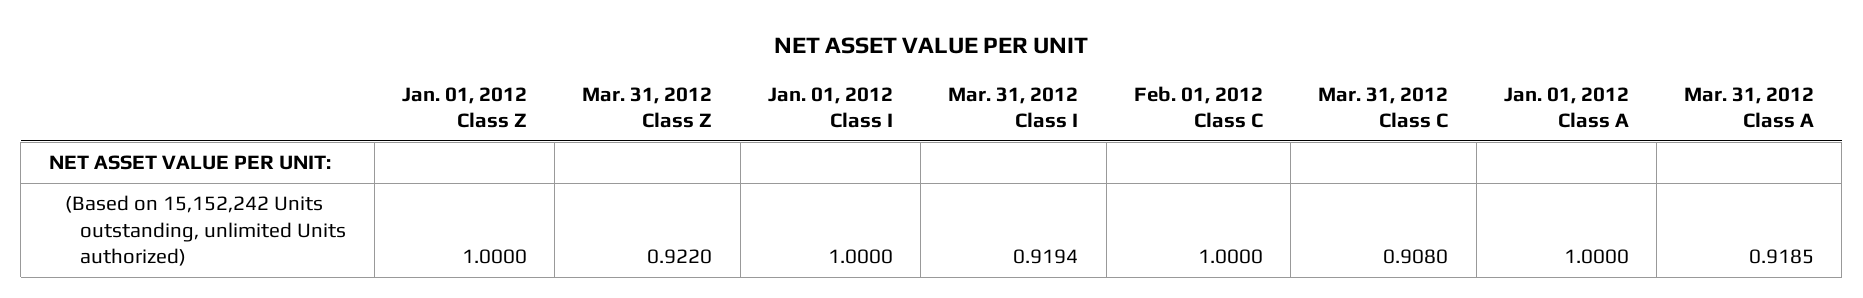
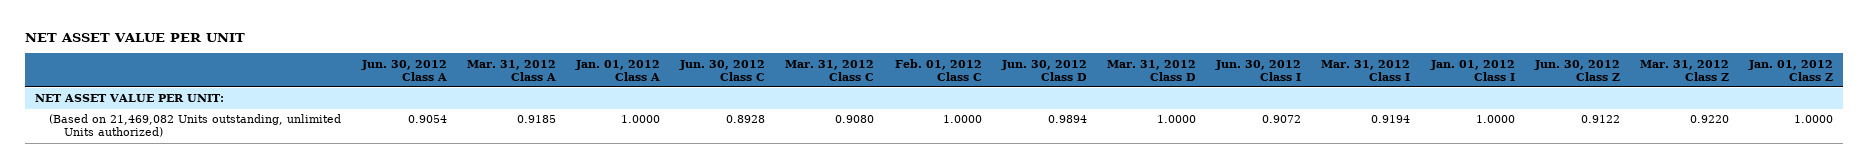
none -> [360,59,447,81] Jun. 30, 2012 Class A
none -> [679,59,766,81] Jun. 30, 2012 Class C
none -> [1000,59,1087,81] Jun. 30, 2012 Class D
none -> [1106,59,1196,81] Mar. 31, 2012 Class D
none -> [1215,59,1302,81] Jun. 30, 2012 Class I
none -> [1533,59,1620,81] Jun. 30, 2012 Class Z
[64,195,347,267] (Based on 15,152,242 Units outstanding, unlimited Units authorized) -> [49,114,342,138] (Based on 21,469,082 Units outstanding, unlimited Units authorized)

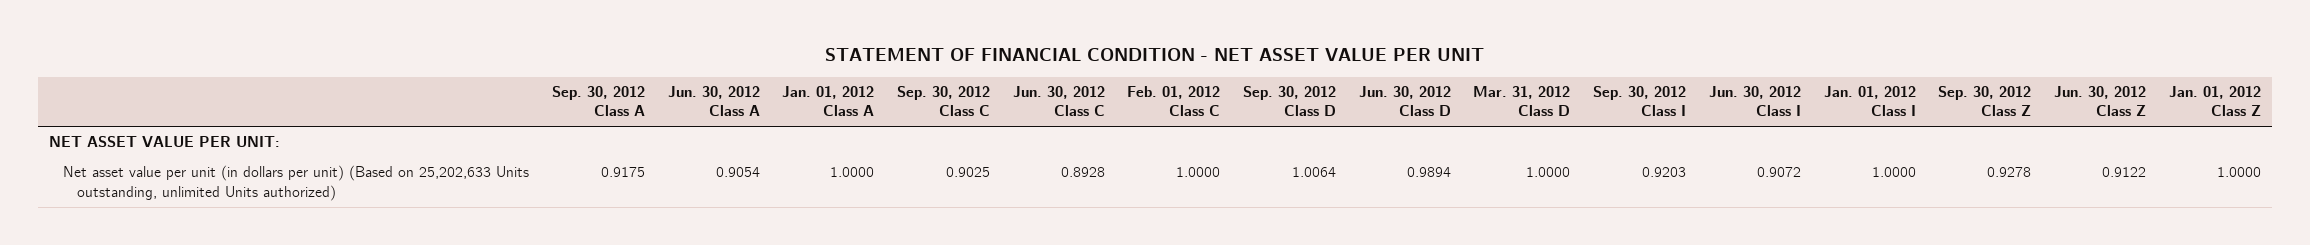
[24,33,245,43] NET ASSET VALUE PER UNIT -> [824,48,1484,62] STATEMENT OF FINANCIAL CONDITION - NET ASSET VALUE PER UNIT
[466,59,556,81] Mar. 31, 2012 Class A -> none
[785,59,875,81] Mar. 31, 2012 Class C -> none
[1321,59,1411,81] Mar. 31, 2012 Class I -> none
[1639,59,1729,81] Mar. 31, 2012 Class Z -> none
none -> [551,85,645,117] Sep. 30, 2012 Class A
none -> [896,85,990,117] Sep. 30, 2012 Class C
none -> [1243,85,1337,117] Sep. 30, 2012 Class D
none -> [1593,85,1687,117] Sep. 30, 2012 Class I
none -> [1938,85,2032,117] Sep. 30, 2012 Class Z
[49,114,342,138] (Based on 21,469,082 Units outstanding, unlimited Units authorized) -> [63,165,530,201] Net asset value per unit (in dollars per unit) (Based on 25,202,633 Units outstanding, unlimited Units authorized)

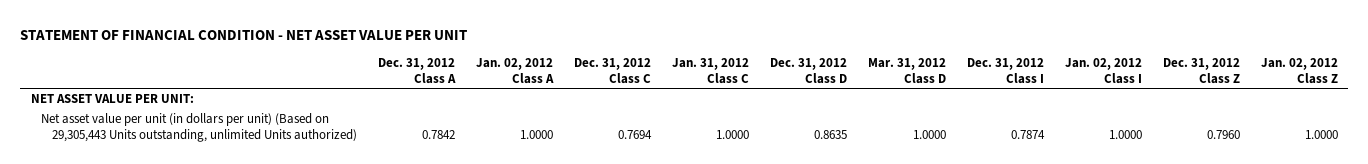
[551,85,645,117] Sep. 30, 2012 Class A -> none
[667,85,760,117] Jun. 30, 2012 Class A -> none
[782,85,875,117] Jan. 01, 2012 Class A -> none
[896,85,990,117] Sep. 30, 2012 Class C -> none
[1012,85,1105,117] Jun. 30, 2012 Class C -> none
[1127,85,1221,117] Feb. 01, 2012 Class C -> none
[1243,85,1337,117] Sep. 30, 2012 Class D -> none
[1358,85,1451,117] Jun. 30, 2012 Class D -> none
[1593,85,1687,117] Sep. 30, 2012 Class I -> none
[1708,85,1801,117] Jun. 30, 2012 Class I -> none
[1823,85,1916,117] Jan. 01, 2012 Class I -> none
[1938,85,2032,117] Sep. 30, 2012 Class Z -> none
[2053,85,2146,117] Jun. 30, 2012 Class Z -> none
[2168,85,2261,117] Jan. 01, 2012 Class Z -> none
none -> [378,58,457,84] Dec. 31, 2012 Class A
none -> [475,58,554,84] Jan. 02, 2012 Class A
none -> [573,58,651,84] Dec. 31, 2012 Class C
none -> [671,58,749,84] Jan. 31, 2012 Class C
none -> [769,58,847,84] Dec. 31, 2012 Class D
none -> [966,58,1044,84] Dec. 31, 2012 Class I
none -> [1064,58,1142,84] Jan. 02, 2012 Class I
none -> [1162,58,1240,84] Dec. 31, 2012 Class Z
none -> [1260,58,1338,84] Jan. 02, 2012 Class Z
[63,165,530,201] Net asset value per unit (in dollars per unit) (Based on 25,202,633 Units outstanding, unlimited Units authorized) -> [41,113,358,142] Net asset value per unit (in dollars per unit) (Based on 29,305,443 Units outstanding, unlimited Units authorized)

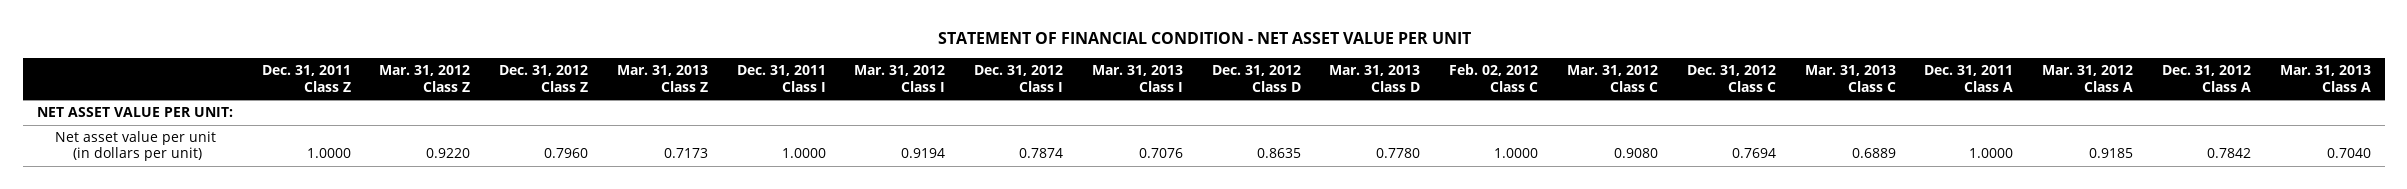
[475,58,554,84] Jan. 02, 2012 Class A -> none
[671,58,749,84] Jan. 31, 2012 Class C -> none
[867,58,946,84] Mar. 31, 2012 Class D -> none
[1064,58,1142,84] Jan. 02, 2012 Class I -> none
[1260,58,1338,84] Jan. 02, 2012 Class Z -> none
none -> [261,65,351,92] Dec. 31, 2011 Class Z
none -> [379,65,471,92] Mar. 31, 2012 Class Z
none -> [616,65,708,92] Mar. 31, 2013 Class Z
none -> [736,65,826,92] Dec. 31, 2011 Class I
none -> [854,65,946,92] Mar. 31, 2012 Class I
none -> [1091,65,1183,92] Mar. 31, 2013 Class I
none -> [1329,65,1421,92] Mar. 31, 2013 Class D
none -> [1449,64,1539,92] Feb. 02, 2012 Class C
none -> [1567,65,1659,92] Mar. 31, 2012 Class C
none -> [1804,65,1896,92] Mar. 31, 2013 Class C
none -> [1924,65,2014,92] Dec. 31, 2011 Class A
none -> [2042,65,2134,92] Mar. 31, 2012 Class A
none -> [2279,65,2371,92] Mar. 31, 2013 Class A
[41,113,358,142] Net asset value per unit (in dollars per unit) (Based on 29,305,443 Units outstanding, unlimited Units authorized) -> [55,131,217,162] Net asset value per unit (in dollars per unit)

